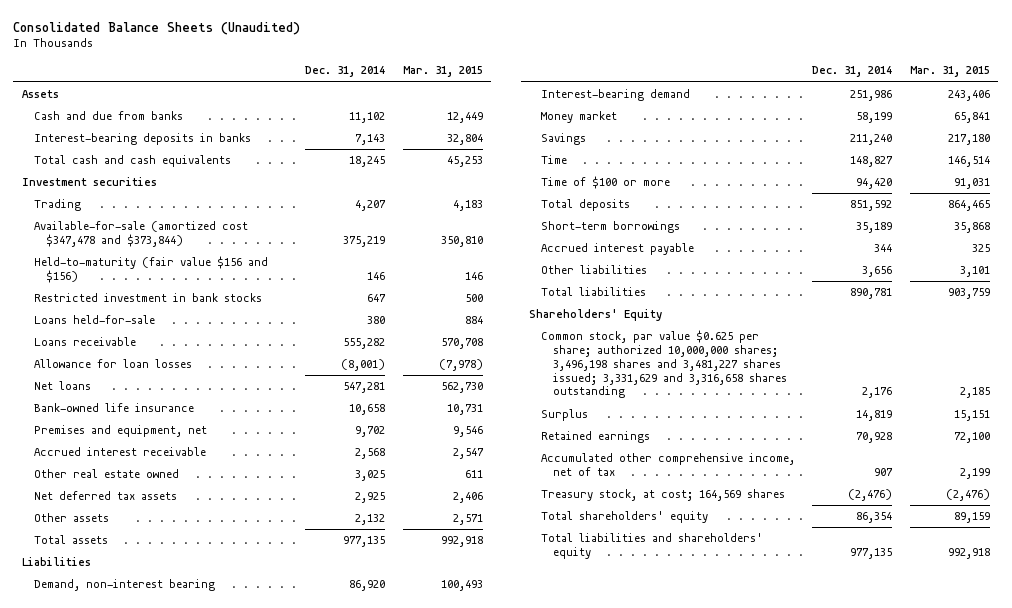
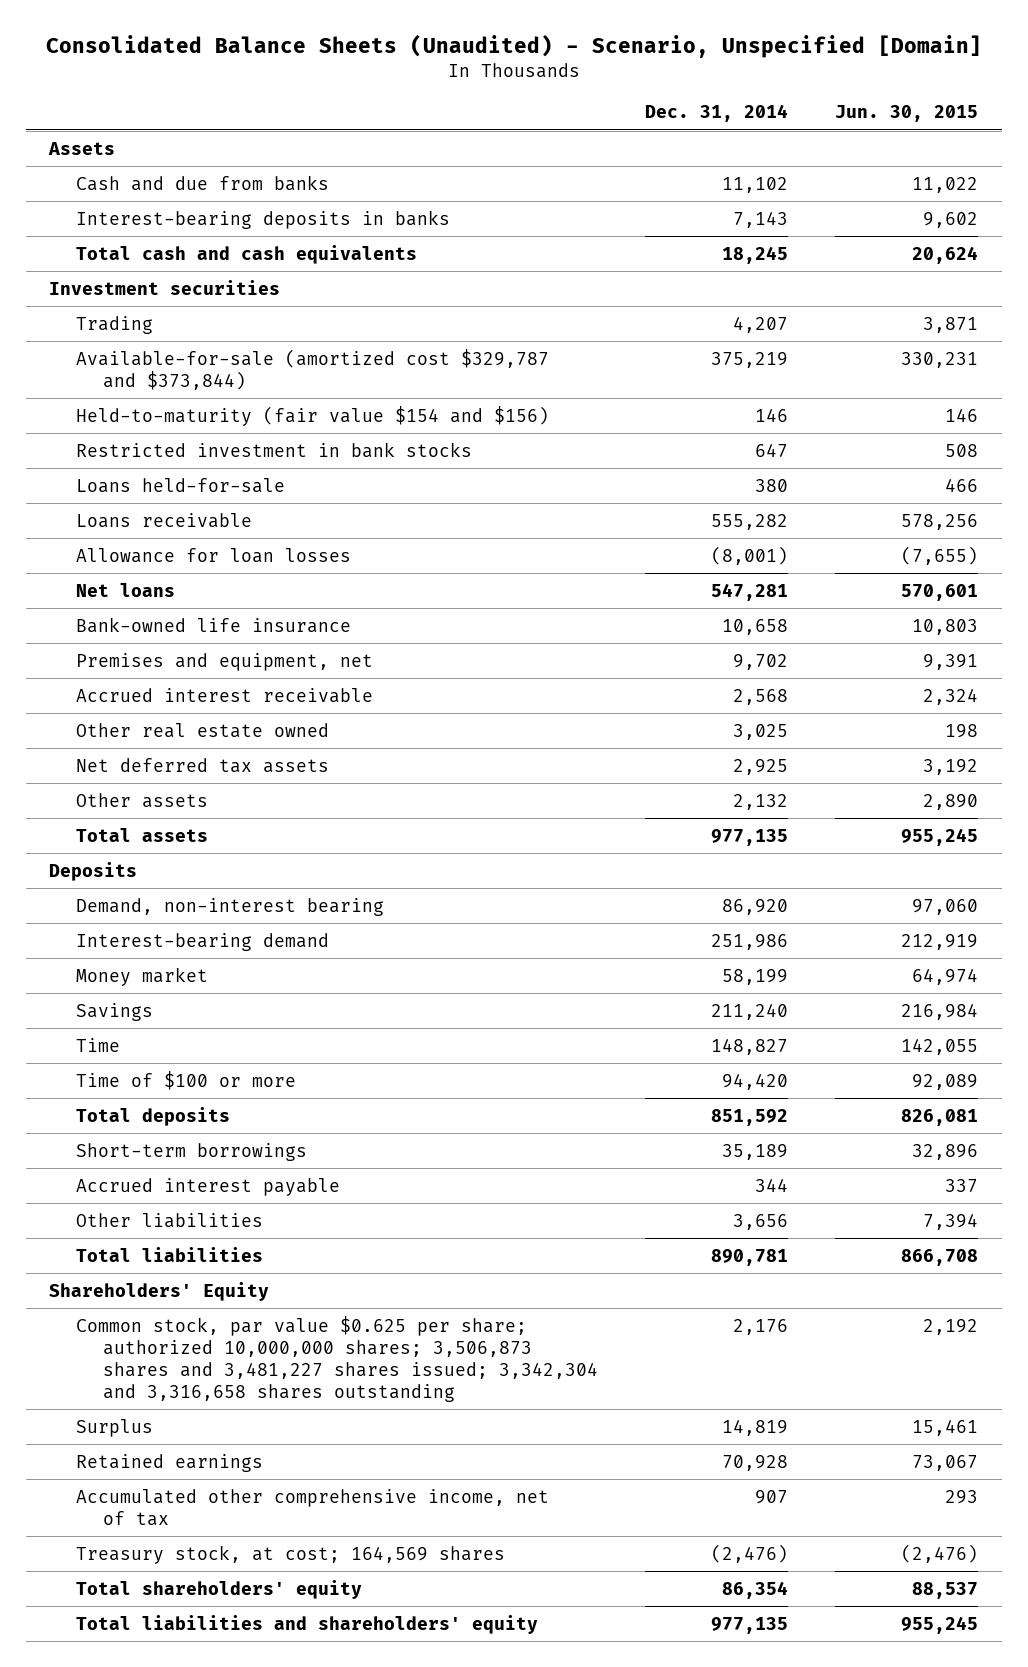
[13,21,301,35] Consolidated Balance Sheets (Unaudited) -> [45,34,982,59] Consolidated Balance Sheets (Unaudited) - Scenario, Unspecified [Domain]
[402,66,483,78] Mar. 31, 2015 -> none
none -> [835,105,979,123] Jun. 30, 2015
[33,221,248,248] Available-for-sale (amortized cost $347,478 and $373,844) -> [75,348,549,390] Available-for-sale (amortized cost $329,787 and $373,844)
[33,256,268,284] Held-to-maturity (fair value $156 and $156) -> [75,405,549,426] Held-to-maturity (fair value $154 and $156)
[22,557,92,567] Liabilities -> none
none -> [49,861,138,881] Deposits
[541,330,787,399] Common stock, par value $0.625 per share; authorized 10,000,000 shares; 3,496,198 shares and 3,481,227 shares issued; 3,331,629 and 3,316,658 shares outstanding -> [75,1315,598,1402] Common stock, par value $0.625 per share; authorized 10,000,000 shares; 3,506,873 shares and 3,481,227 shares issued; 3,342,304 and 3,316,658 shares outstanding

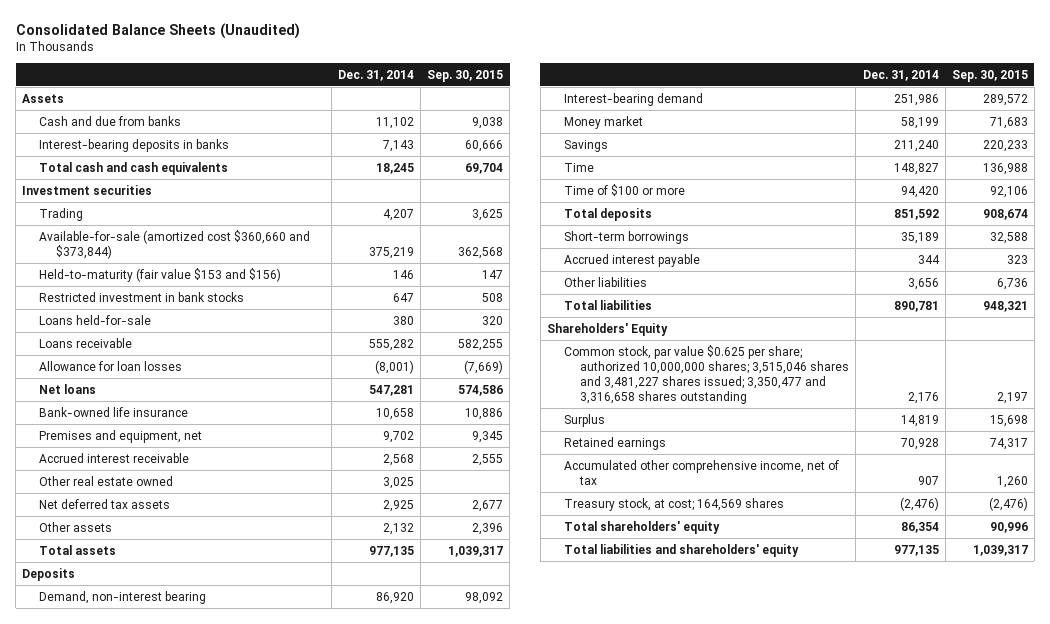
[45,34,982,59] Consolidated Balance Sheets (Unaudited) - Scenario, Unspecified [Domain] -> [15,22,300,39] Consolidated Balance Sheets (Unaudited)
[835,105,979,123] Jun. 30, 2015 -> none
none -> [427,69,504,82] Sep. 30, 2015
[75,348,549,390] Available-for-sale (amortized cost $329,787 and $373,844) -> [39,229,311,259] Available-for-sale (amortized cost $360,660 and $373,844)
[75,405,549,426] Held-to-maturity (fair value $154 and $156) -> [39,267,282,282] Held-to-maturity (fair value $153 and $156)
[75,1315,598,1402] Common stock, par value $0.625 per share; authorized 10,000,000 shares; 3,506,873 shares and 3,481,227 shares issued; 3,342,304 and 3,316,658 shares outstanding -> [563,344,850,404] Common stock, par value $0.625 per share; authorized 10,000,000 shares; 3,515,046 shares and 3,481,227 shares issued; 3,350,477 and 3,316,658 shares outstanding

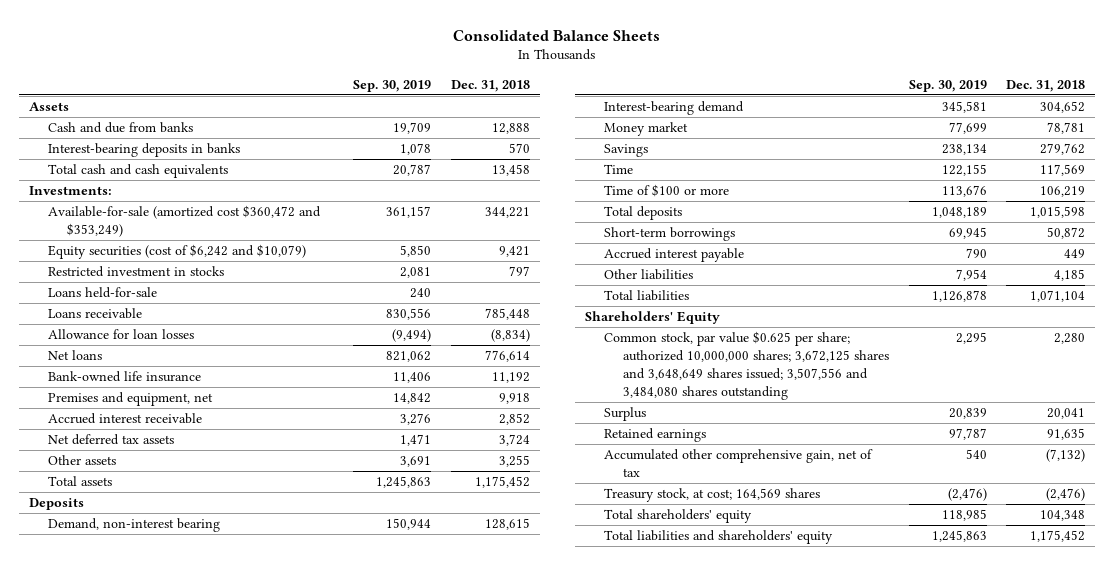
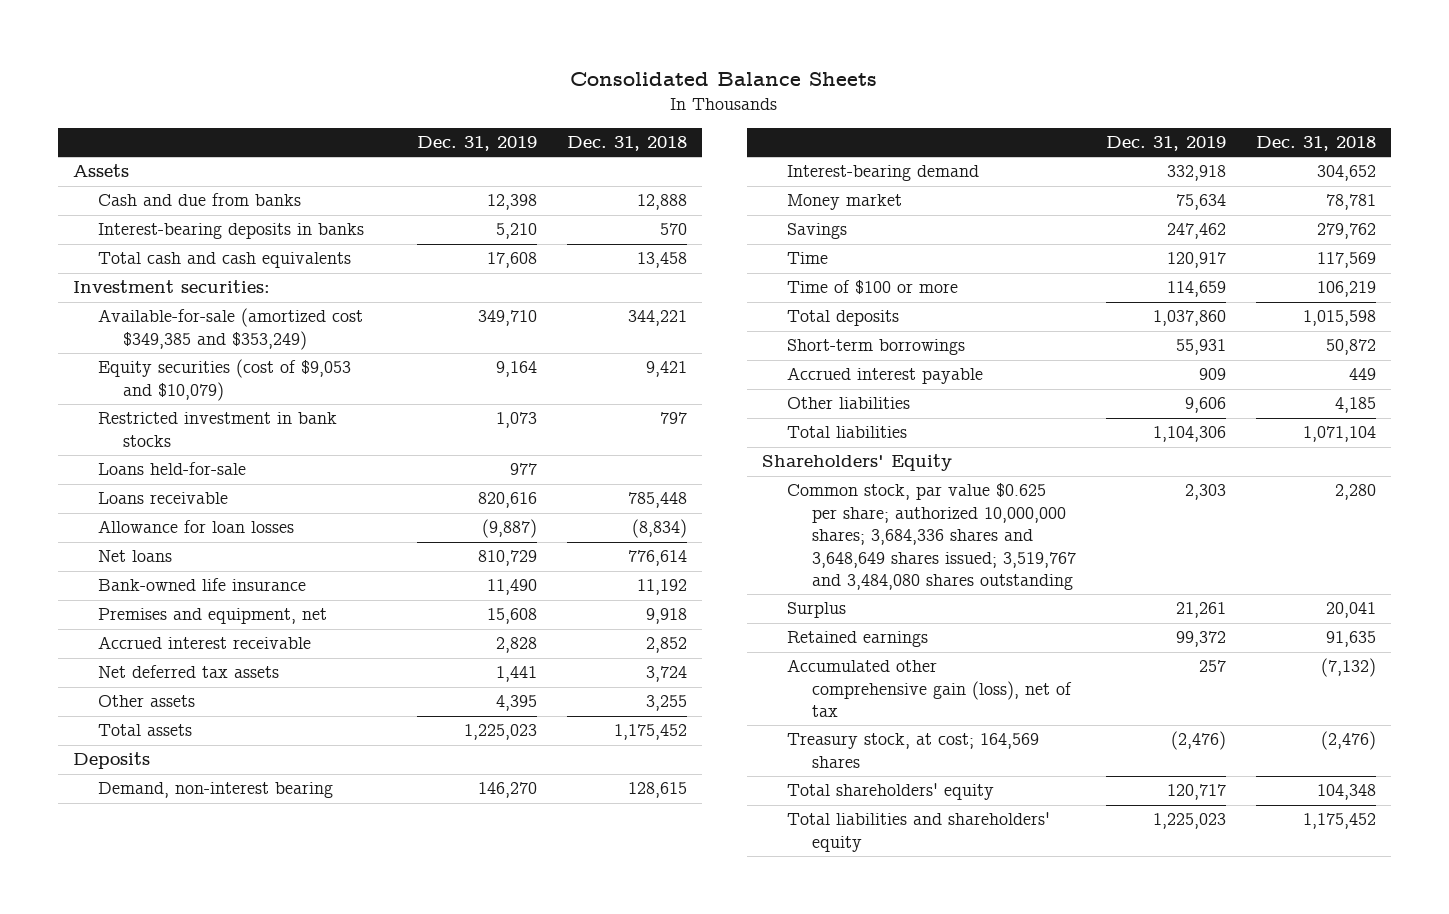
[353,79,432,92] Sep. 30, 2019 -> none
none -> [416,136,537,152] Dec. 31, 2019
[29,186,113,196] Investments: -> [73,280,271,294] Investment securities:
[48,205,322,238] Available-for-sale (amortized cost $360,472 and $353,249) -> [97,308,363,350] Available-for-sale (amortized cost $349,385 and $353,249)
[48,244,307,260] Equity securities (cost of $6,242 and $10,079) -> [97,359,351,401] Equity securities (cost of $9,053 and $10,079)
[48,266,225,278] Restricted investment in stocks -> [97,412,337,447] Restricted investment in bank stocks
[603,331,889,401] Common stock, par value $0.625 per share; authorized 10,000,000 shares; 3,672,125 shares and 3,648,649 shares issued; 3,507,556 and 3,484,080 shares outstanding -> [786,483,1076,590] Common stock, par value $0.625 per share; authorized 10,000,000 shares; 3,684,336 shares and 3,648,649 shares issued; 3,519,767 and 3,484,080 shares outstanding
[603,449,873,478] Accumulated other comprehensive gain, net of tax -> [786,659,1072,718] Accumulated other comprehensive gain (loss), net of tax

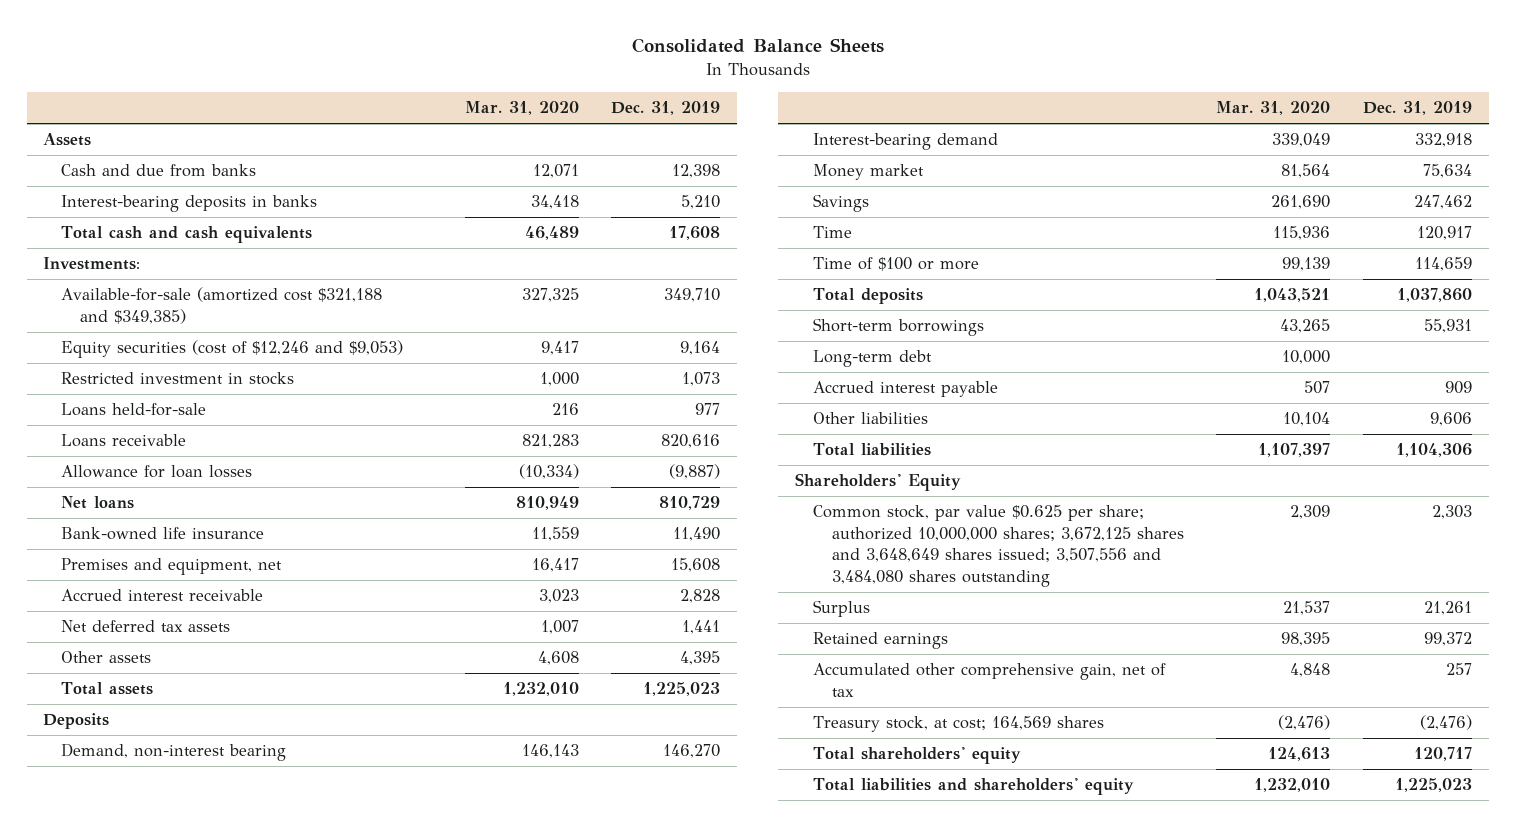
[567,136,688,152] Dec. 31, 2018 -> none
none -> [464,101,579,116] Mar. 31, 2020
[73,280,271,294] Investment securities: -> [42,257,140,271] Investments:
[97,308,363,350] Available-for-sale (amortized cost $349,385 and $353,249) -> [61,287,383,324] Available-for-sale (amortized cost $321,188 and $349,385)
[97,359,351,401] Equity securities (cost of $9,053 and $10,079) -> [61,340,404,359] Equity securities (cost of $12,246 and $9,053)
[97,412,337,447] Restricted investment in bank stocks -> [61,372,295,386] Restricted investment in stocks
none -> [813,350,933,368] Long-term debt
[786,483,1076,590] Common stock, par value $0.625 per share; authorized 10,000,000 shares; 3,684,336 shares and 3,648,649 shares issued; 3,519,767 and 3,484,080 shares outstanding -> [813,505,1184,587] Common stock, par value $0.625 per share; authorized 10,000,000 shares; 3,672,125 shares and 3,648,649 shares issued; 3,507,556 and 3,484,080 shares outstanding
[786,659,1072,718] Accumulated other comprehensive gain (loss), net of tax -> [813,663,1167,697] Accumulated other comprehensive gain, net of tax

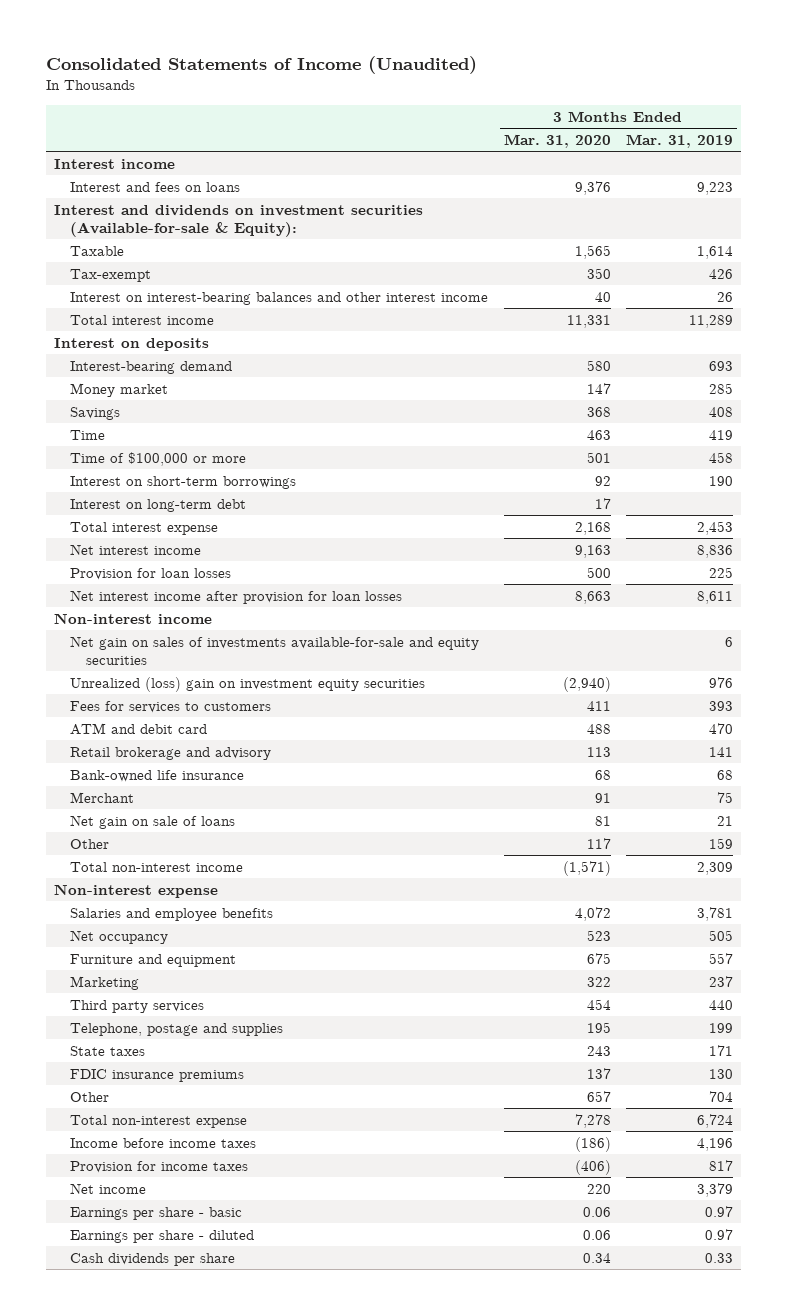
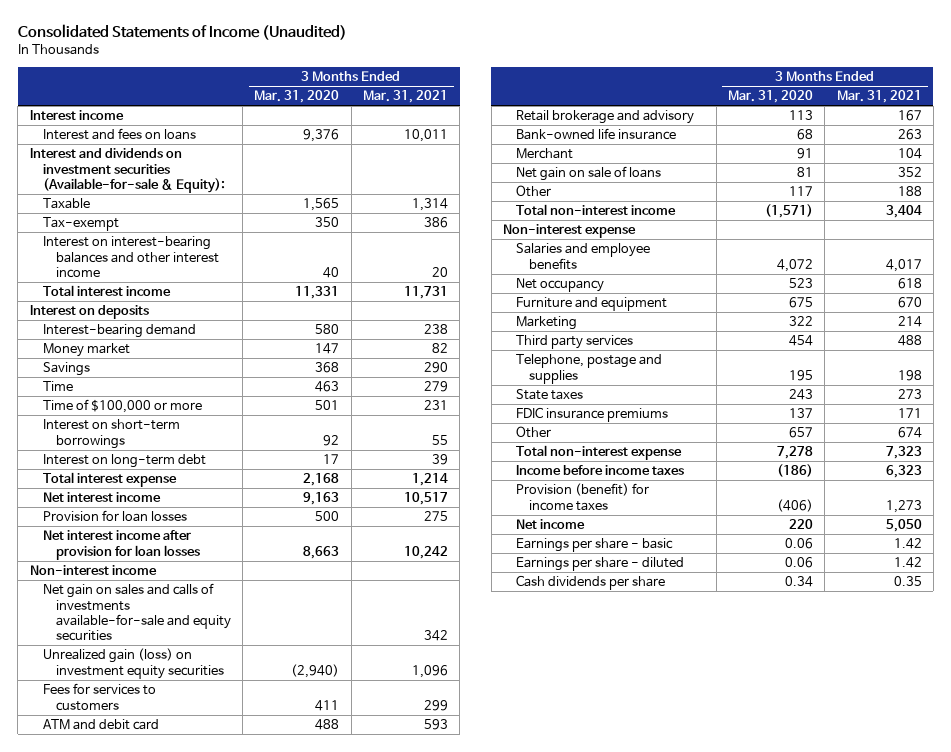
[626,133,734,148] Mar. 31, 2019 -> none
none -> [362,90,448,104] Mar. 31, 2021
[69,635,479,666] Net gain on sales of investments available-for-sale and equity securities -> [42,583,231,642] Net gain on sales and calls of investments available-for-sale and equity securities
[69,676,425,692] Unrealized (loss) gain on investment equity securities -> [42,648,224,679] Unrealized gain (loss) on investment equity securities
[69,1160,248,1173] Provision for income taxes -> [516,483,650,511] Provision (benefit) for income taxes

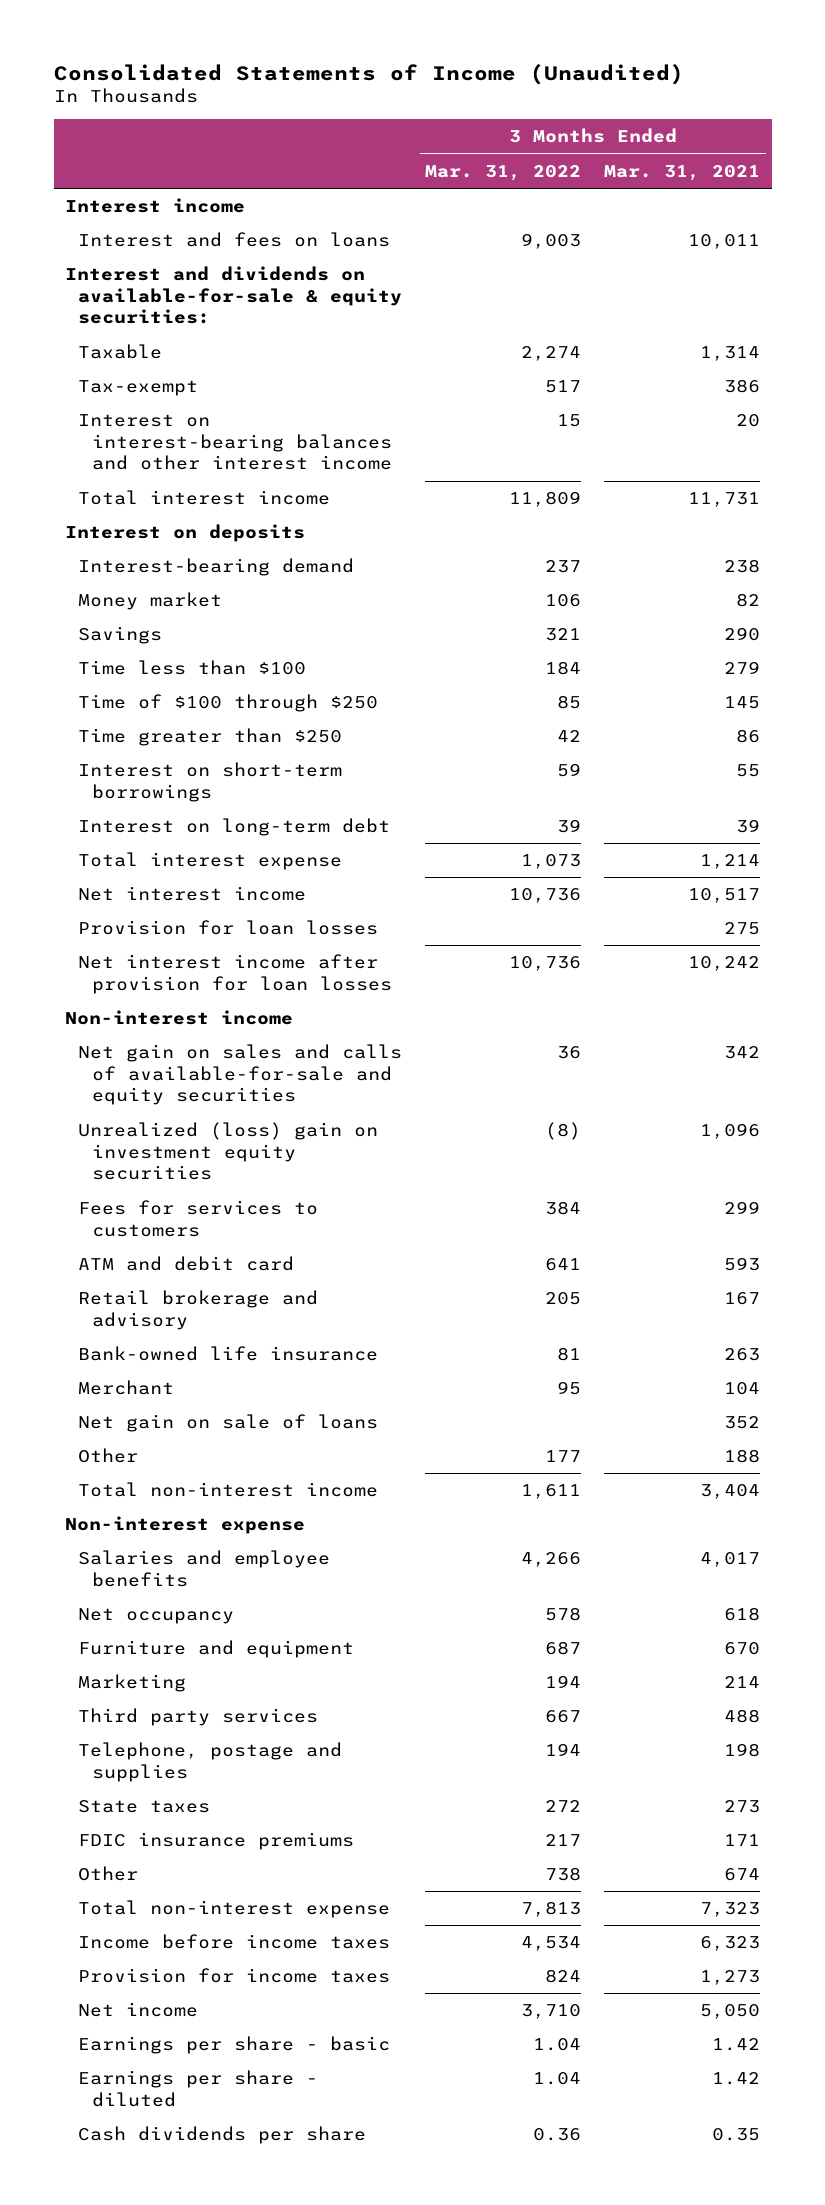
[254,90,340,104] Mar. 31, 2020 -> none
none -> [425,164,582,181] Mar. 31, 2022
[29,148,225,193] Interest and dividends on investment securities (Available-for-sale & Equity): -> [65,266,403,325] Interest and dividends on available-for-sale & equity securities:
[42,399,202,414] Time of $100,000 or more -> none
[42,381,73,392] Time -> [78,660,307,676] Time less than $100
none -> [78,694,379,713] Time of $100 through $250
none -> [78,728,343,747] Time greater than $250
[42,583,231,642] Net gain on sales and calls of investments available-for-sale and equity securities -> [78,1044,403,1106] Net gain on sales and calls of available-for-sale and equity securities
[42,648,224,679] Unrealized gain (loss) on investment equity securities -> [78,1122,379,1181] Unrealized (loss) gain on investment equity securities
[516,483,650,511] Provision (benefit) for income taxes -> [78,1968,391,1984] Provision for income taxes

